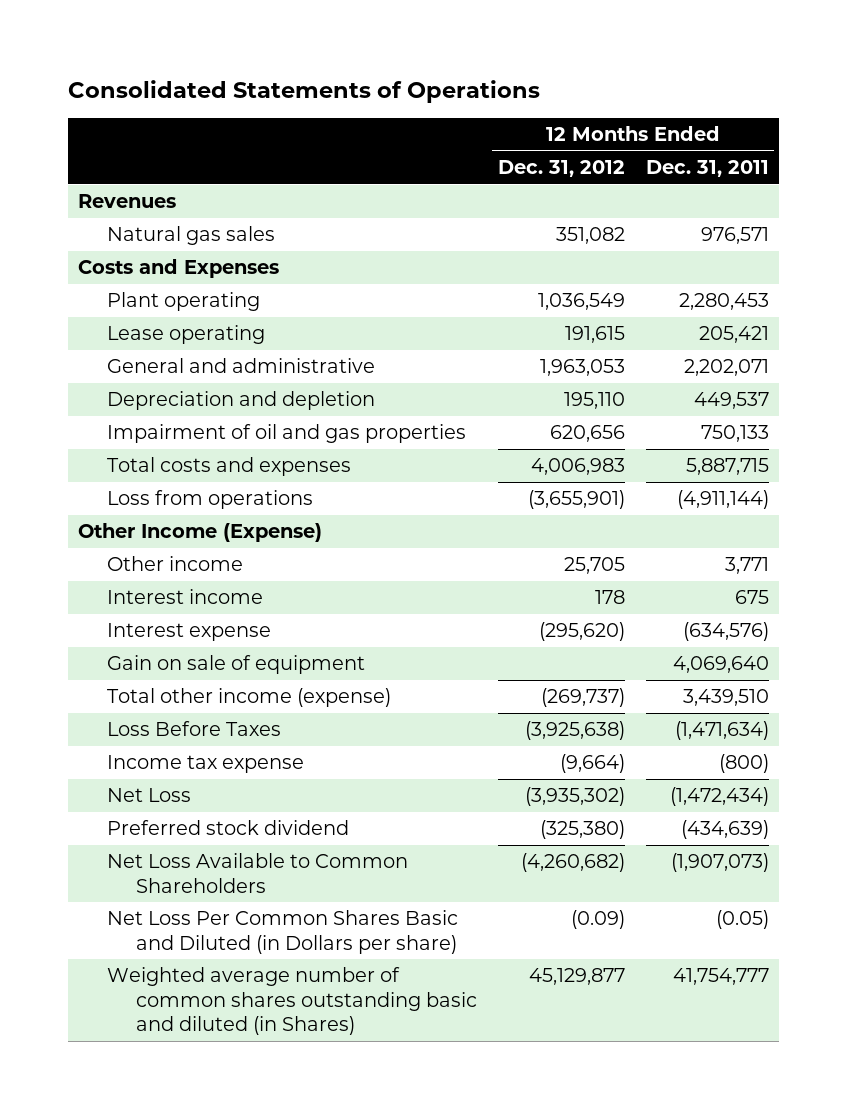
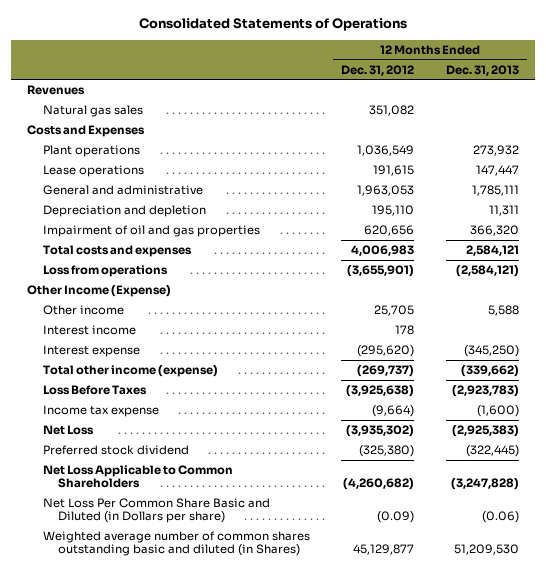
[645,159,769,177] Dec. 31, 2011 -> none
none -> [446,64,520,76] Dec. 31, 2013
[107,292,261,312] Plant operating -> [42,145,140,158] Plant operations
[107,325,266,345] Lease operating -> [42,165,144,178] Lease operations
[107,655,366,675] Gain on sale of equipment -> none
[107,853,409,893] Net Loss Available to Common Shareholders -> [42,465,233,489] Net Loss Applicable to Common Shareholders
[107,910,459,954] Net Loss Per Common Shares Basic and Diluted (in Dollars per share) -> [42,498,270,524] Net Loss Per Common Share Basic and Diluted (in Dollars per share)

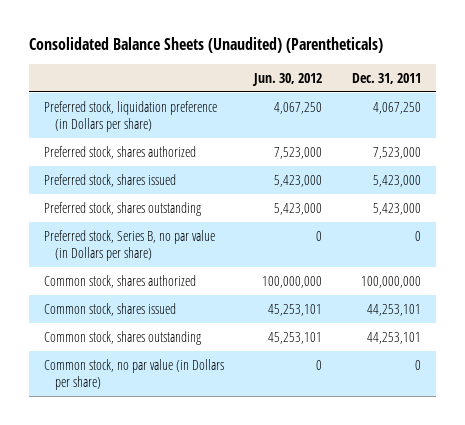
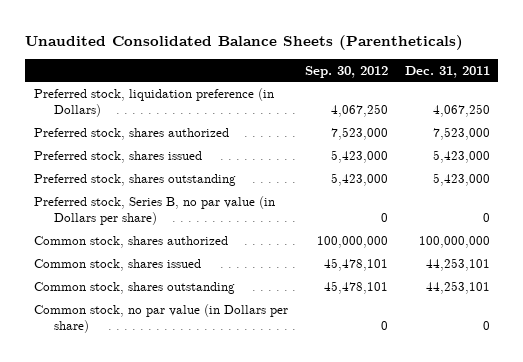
[28,37,383,54] Consolidated Balance Sheets (Unaudited) (Parentheticals) -> [25,34,464,50] Unaudited Consolidated Balance Sheets (Parentheticals)
[251,72,322,86] Jun. 30, 2012 -> none
none -> [304,65,388,78] Sep. 30, 2012
[43,100,217,133] Preferred stock, liquidation preference (in Dollars per share) -> [33,87,274,118] Preferred stock, liquidation preference (in Dollars)

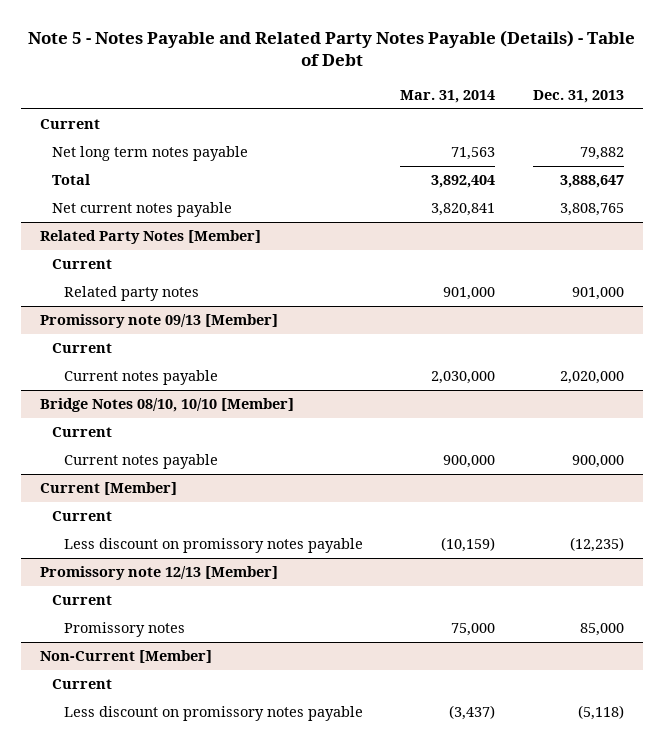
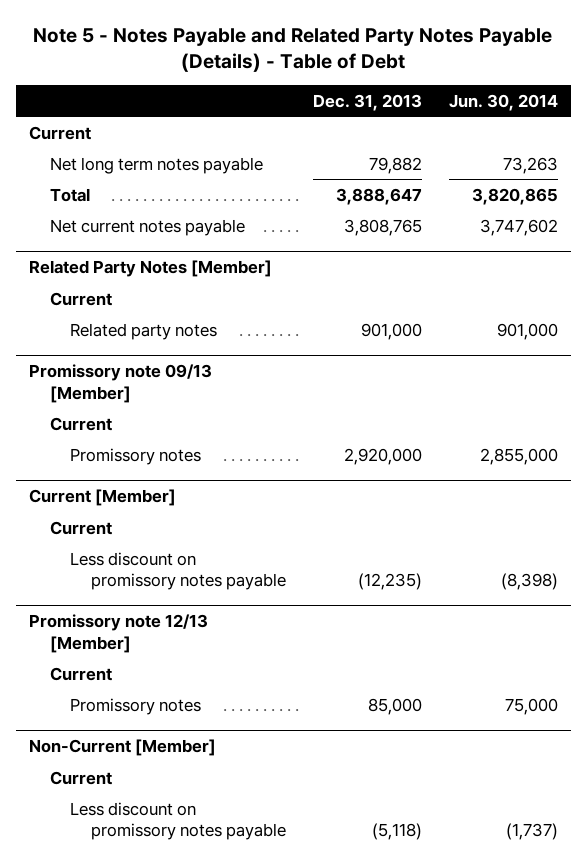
[400,90,496,104] Mar. 31, 2014 -> none
none -> [448,93,558,111] Jun. 30, 2014
[40,398,295,413] Bridge Notes 08/10, 10/10 [Member] -> none
[51,427,112,438] Current -> none
[63,454,218,470] Current notes payable -> none
[63,370,218,386] Current notes payable -> [70,447,202,465] Promissory notes
[560,371,625,385] 2,020,000 -> [343,447,422,465] 2,920,000

